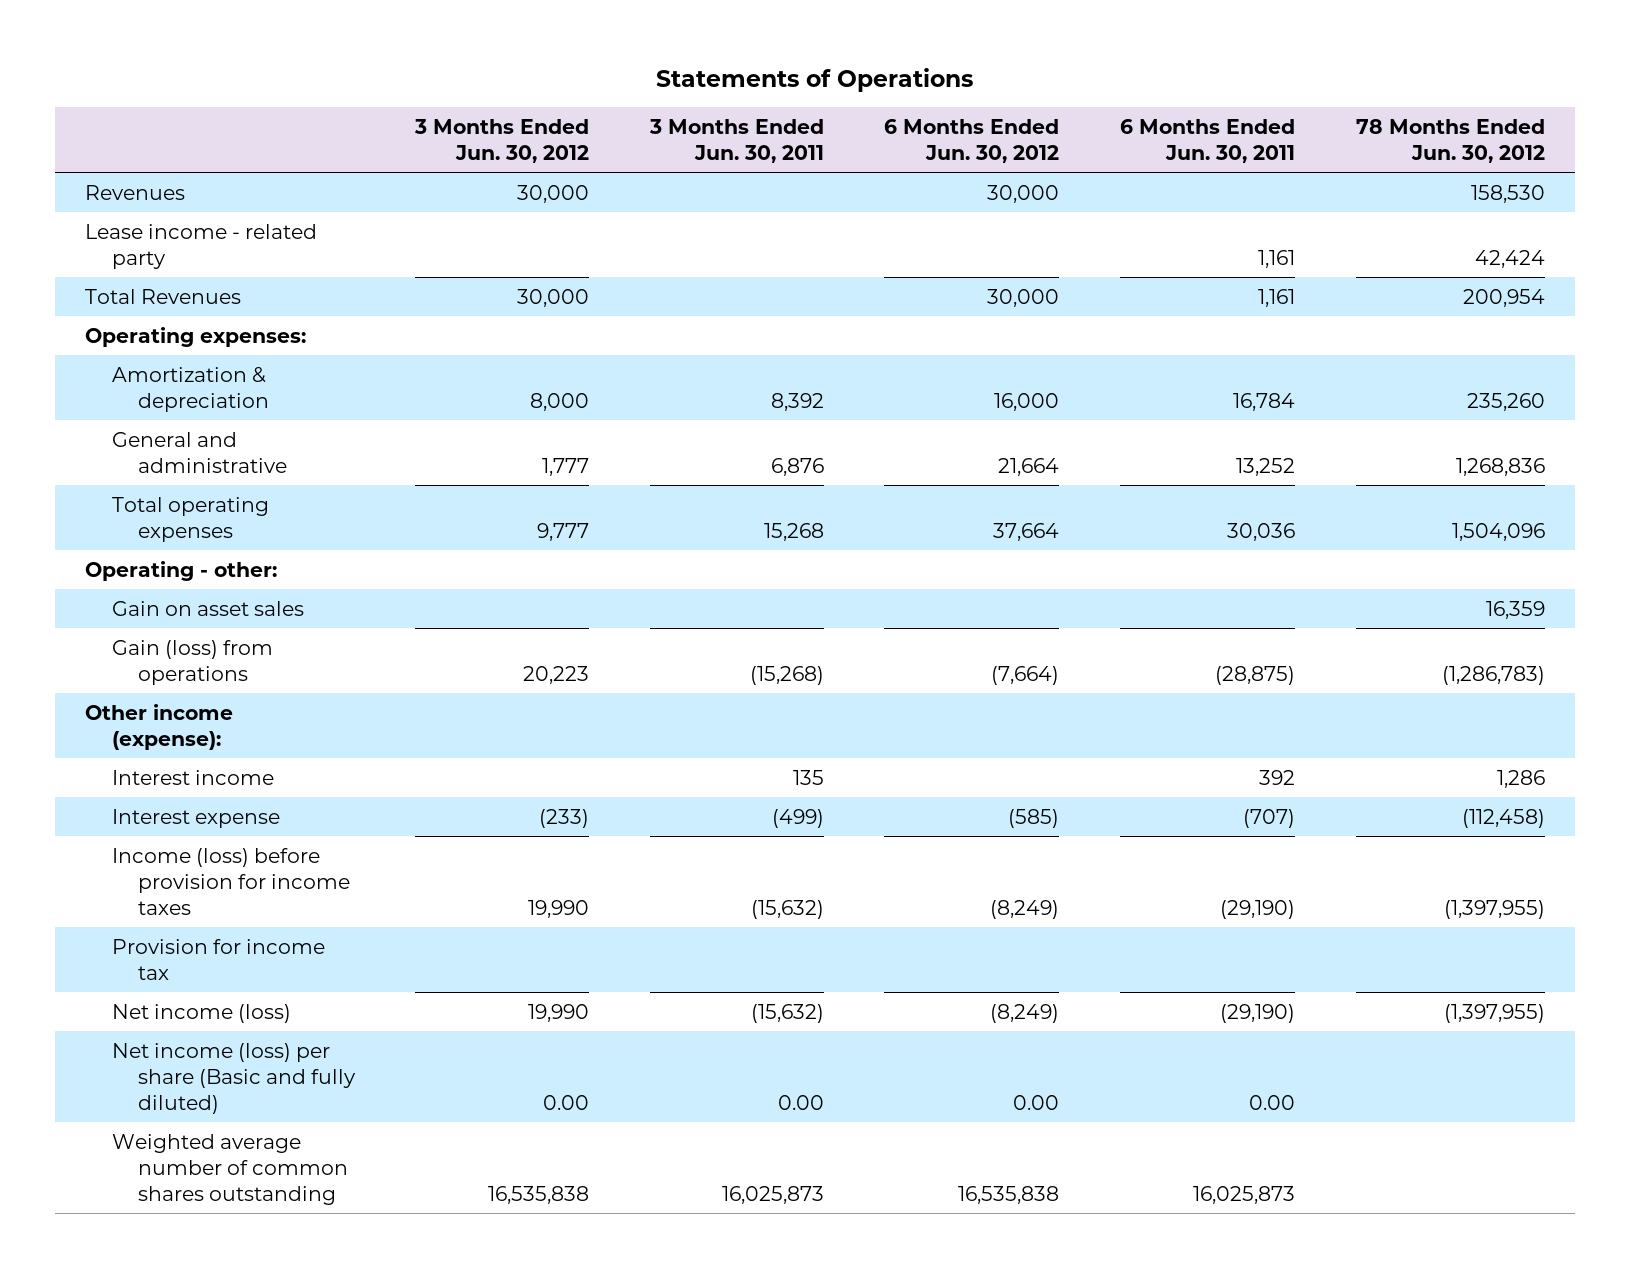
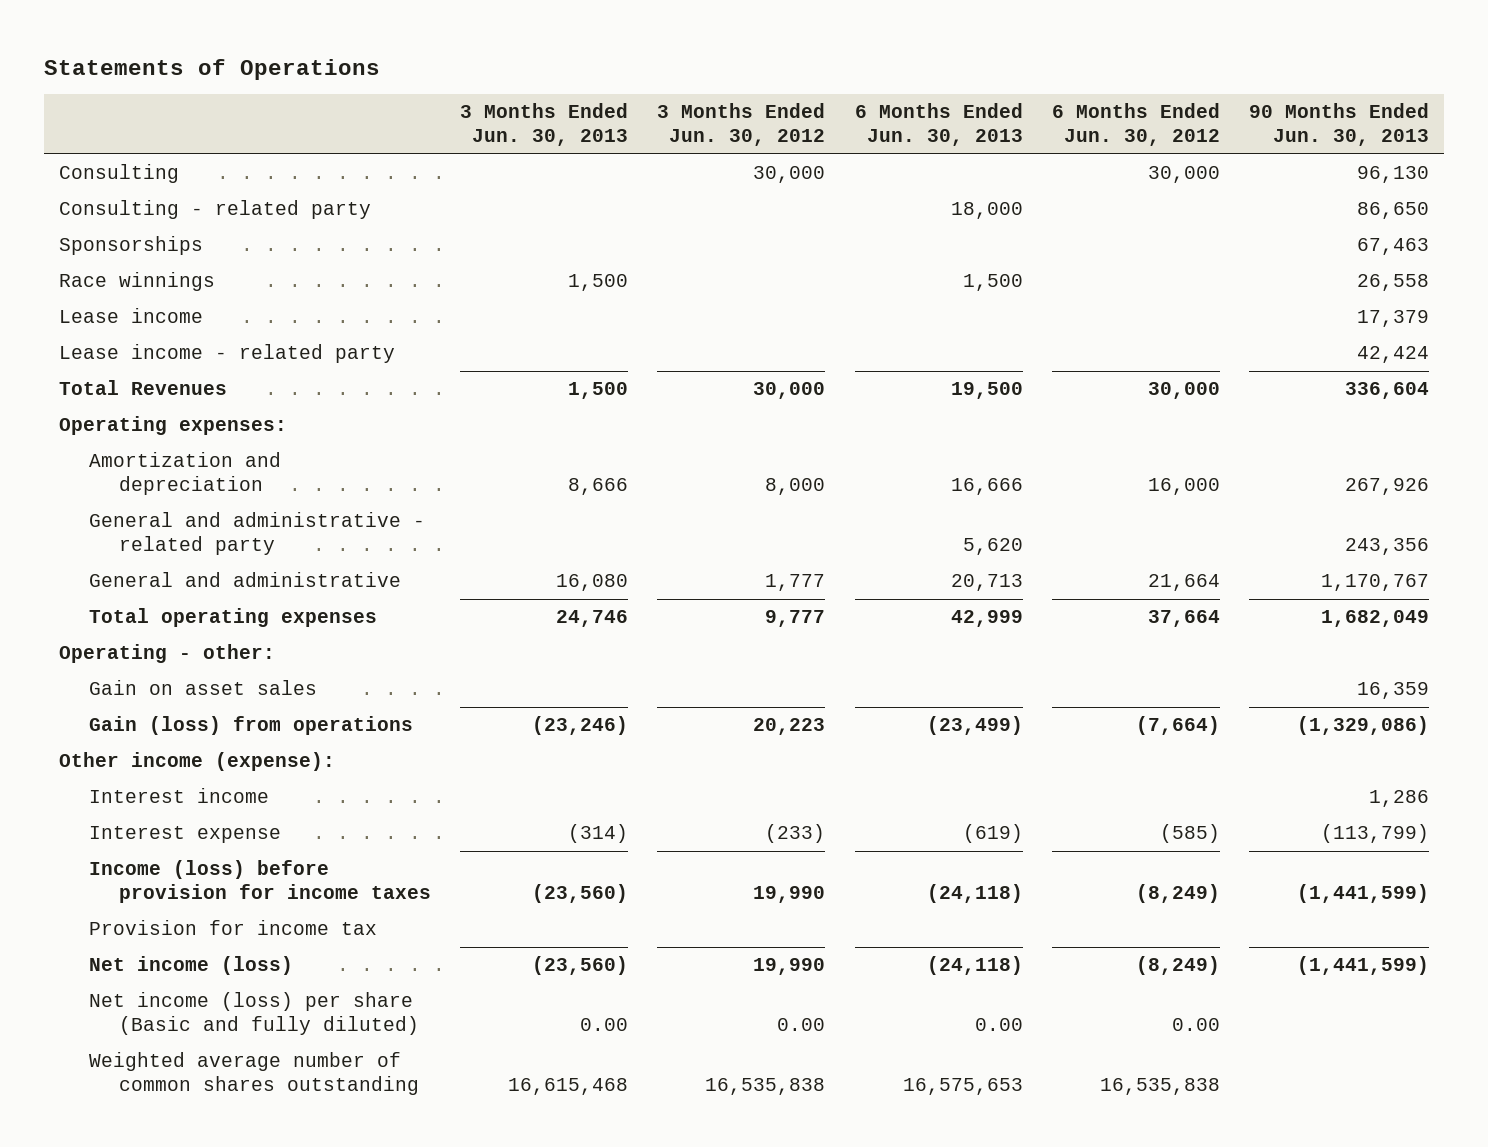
[648,118,824,163] 3 Months Ended Jun. 30, 2011 -> none
[1120,118,1296,163] 6 Months Ended Jun. 30, 2011 -> none
[1355,118,1545,163] 78 Months Ended Jun. 30, 2012 -> none
none -> [459,103,628,147] 3 Months Ended Jun. 30, 2013
none -> [854,103,1023,147] 6 Months Ended Jun. 30, 2013
none -> [1249,103,1430,147] 90 Months Ended Jun. 30, 2013
[85,184,186,200] Revenues -> none
none -> [58,164,179,184] Consulting
none -> [58,200,371,220] Consulting - related party
none -> [58,236,203,256] Sponsorships
none -> [58,272,215,292] Race winnings
none -> [58,308,203,324] Lease income
[111,366,269,412] Amortization & depreciation -> [88,452,281,496] Amortization and depreciation
none -> [88,512,425,556] General and administrative - related party

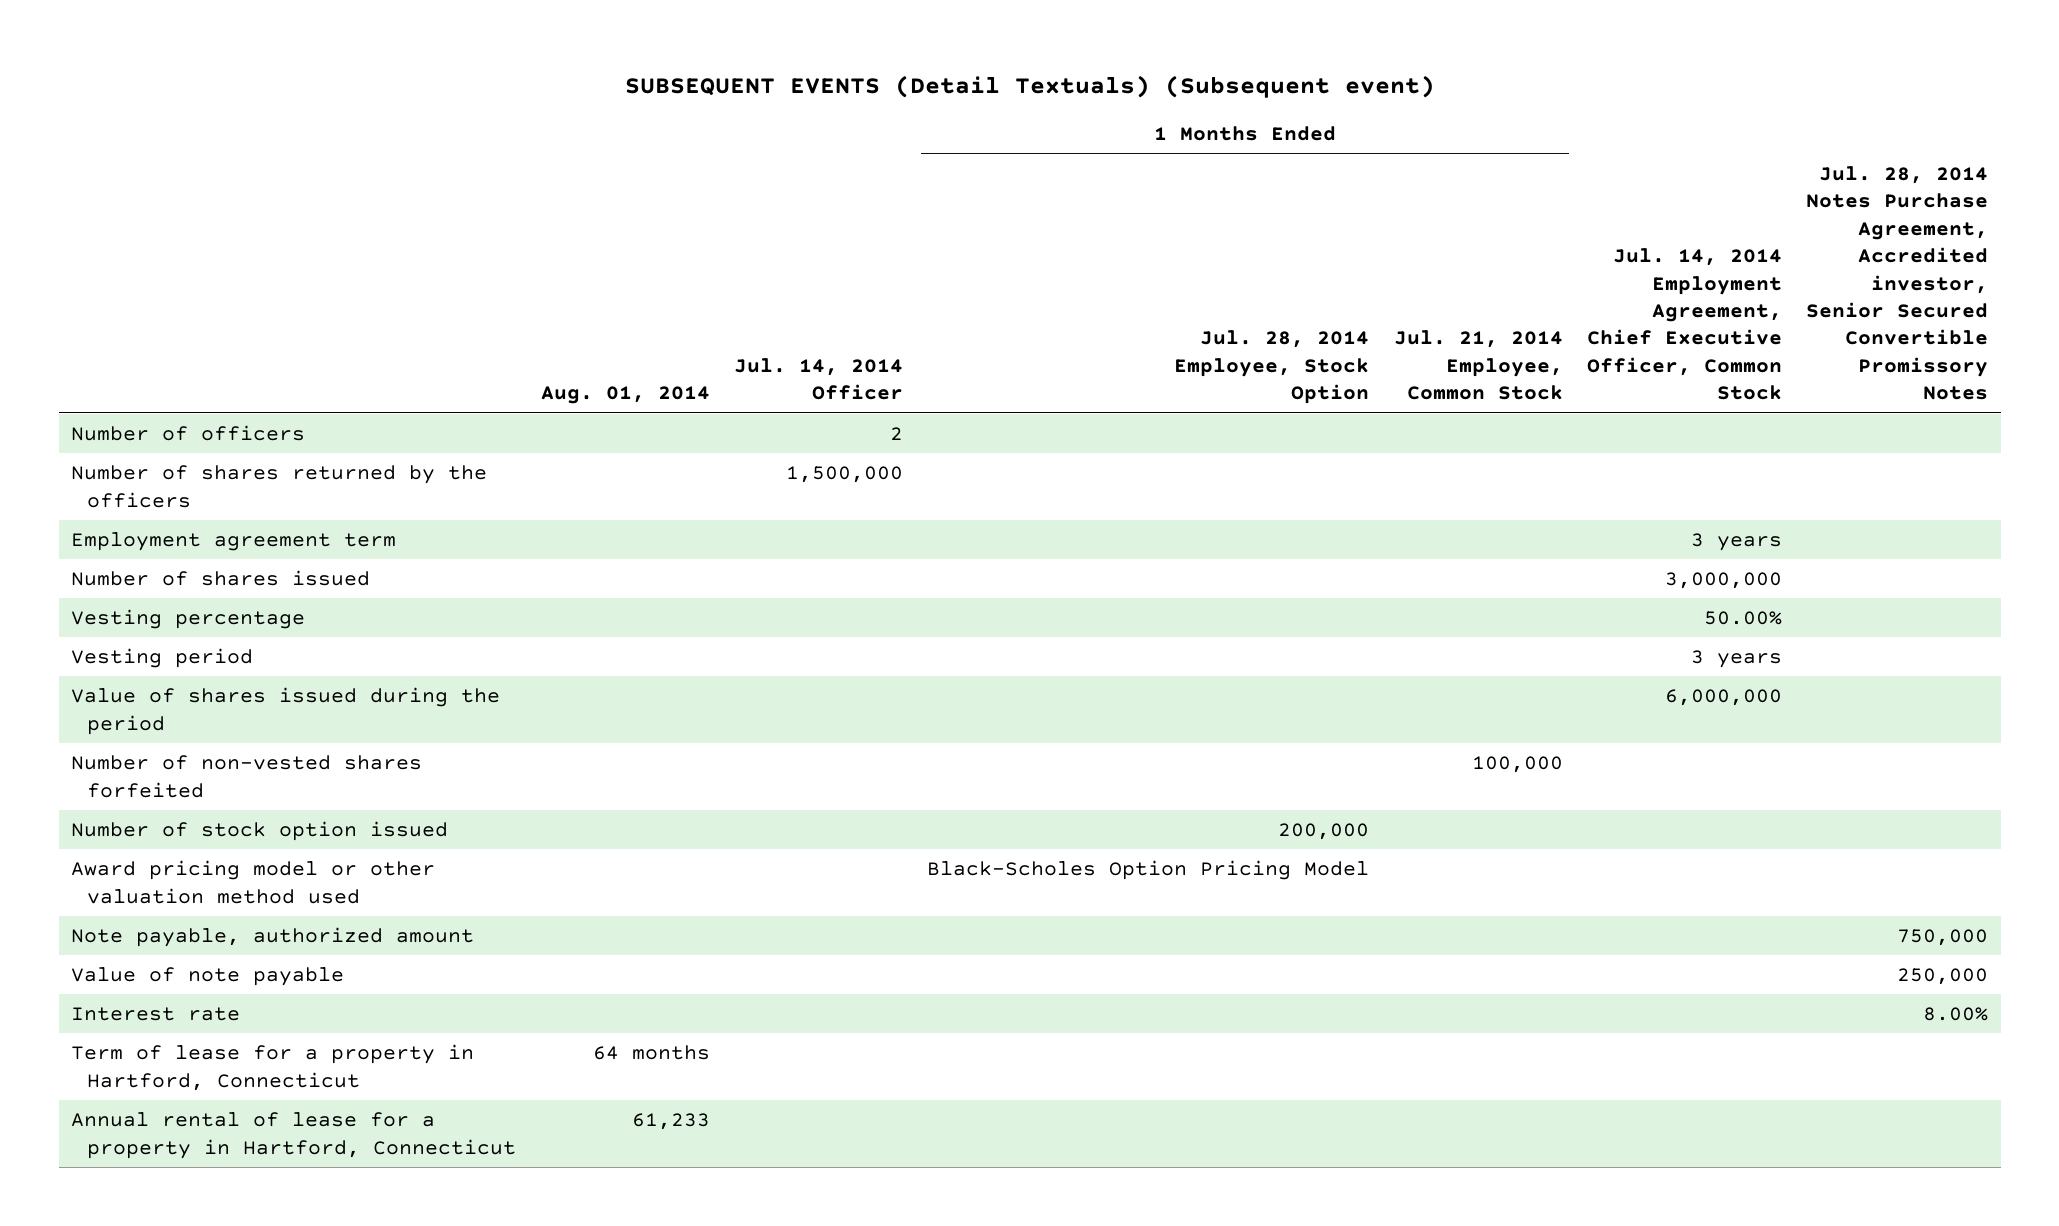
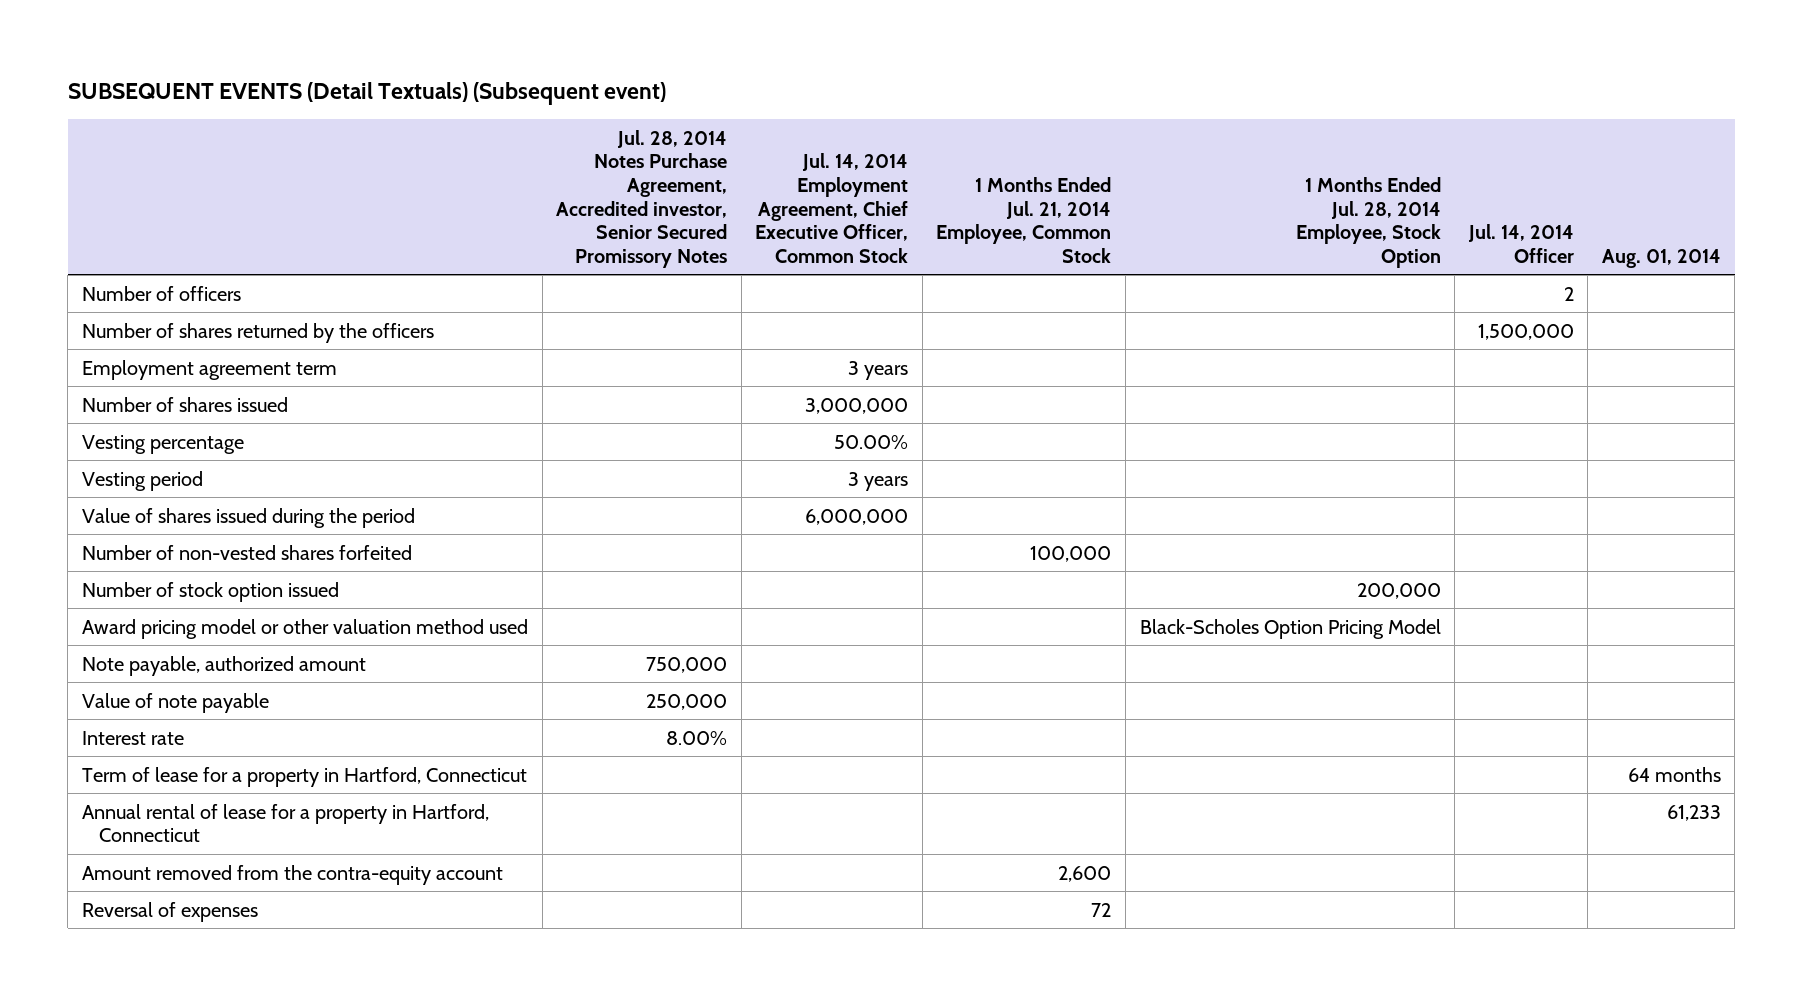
[1806,165,1989,401] Jul. 28, 2014 Notes Purchase Agreement, Accredited investor, Senior Secured Convertible Promissory Notes -> none
none -> [556,129,728,268] Jul. 28, 2014 Notes Purchase Agreement, Accredited investor, Senior Secured Promissory Notes
none -> [81,864,503,885] Amount removed from the contra-equity account
none -> [81,901,258,922] Reversal of expenses

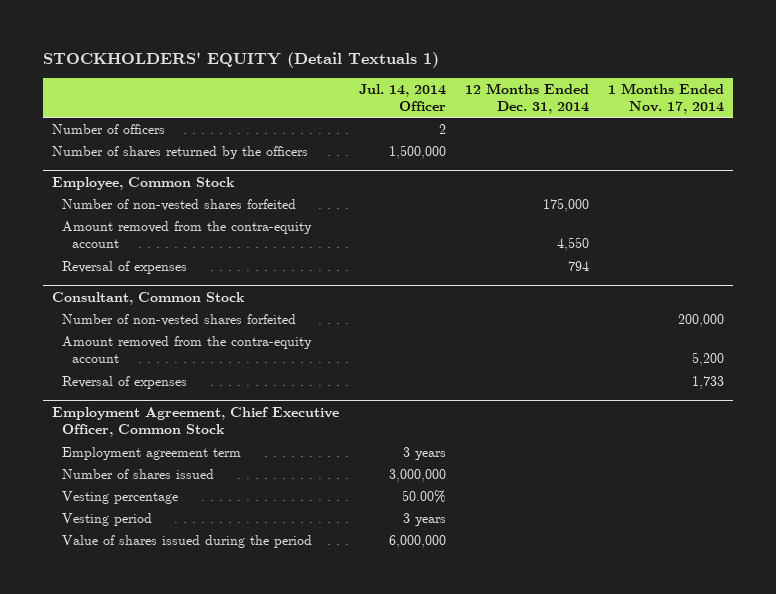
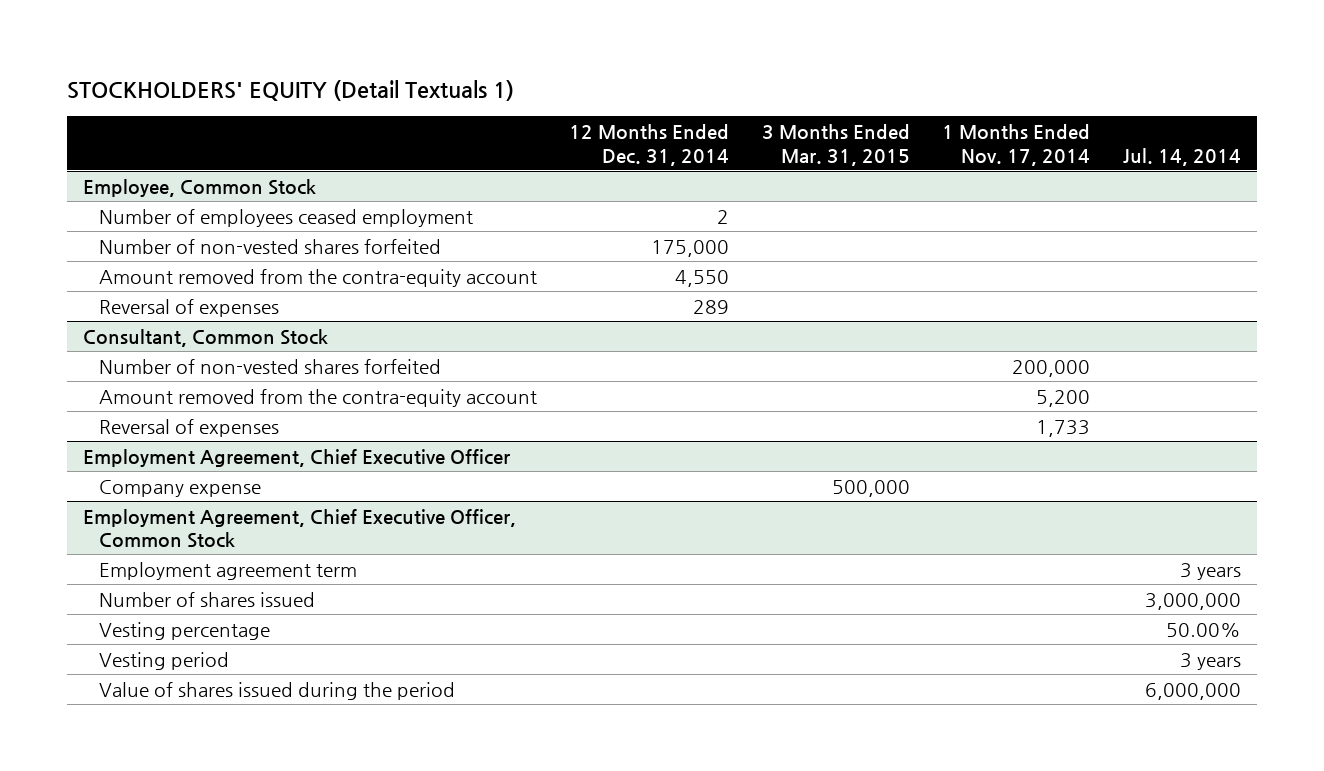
[358,83,446,111] Jul. 14, 2014 Officer -> none
none -> [761,123,910,166] 3 Months Ended Mar. 31, 2015
none -> [1122,147,1241,166] Jul. 14, 2014
[52,123,166,134] Number of officers -> none
[52,145,309,159] Number of shares returned by the officers -> none
none -> [98,208,473,227] Number of employees ceased employment
[567,260,589,271] 794 -> [693,299,730,314] 289
none -> [83,448,511,467] Employment Agreement, Chief Executive Officer
none -> [98,479,261,497] Company expense

